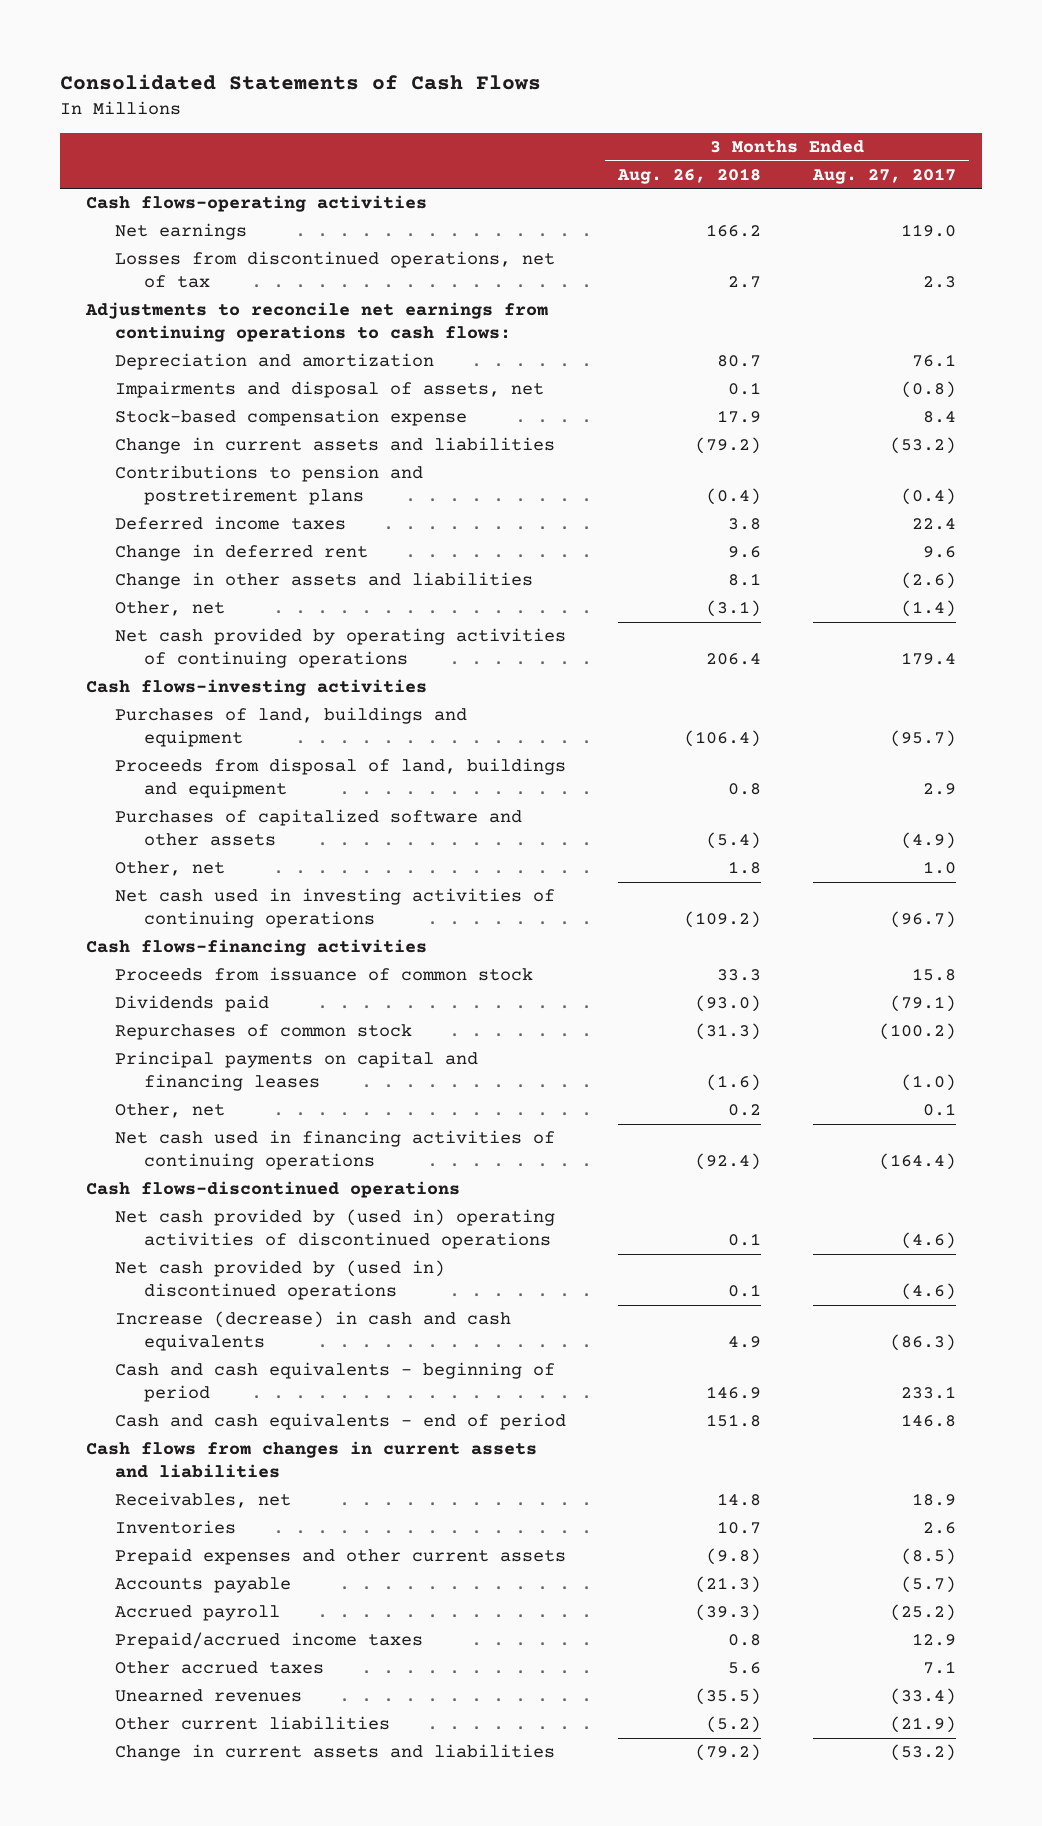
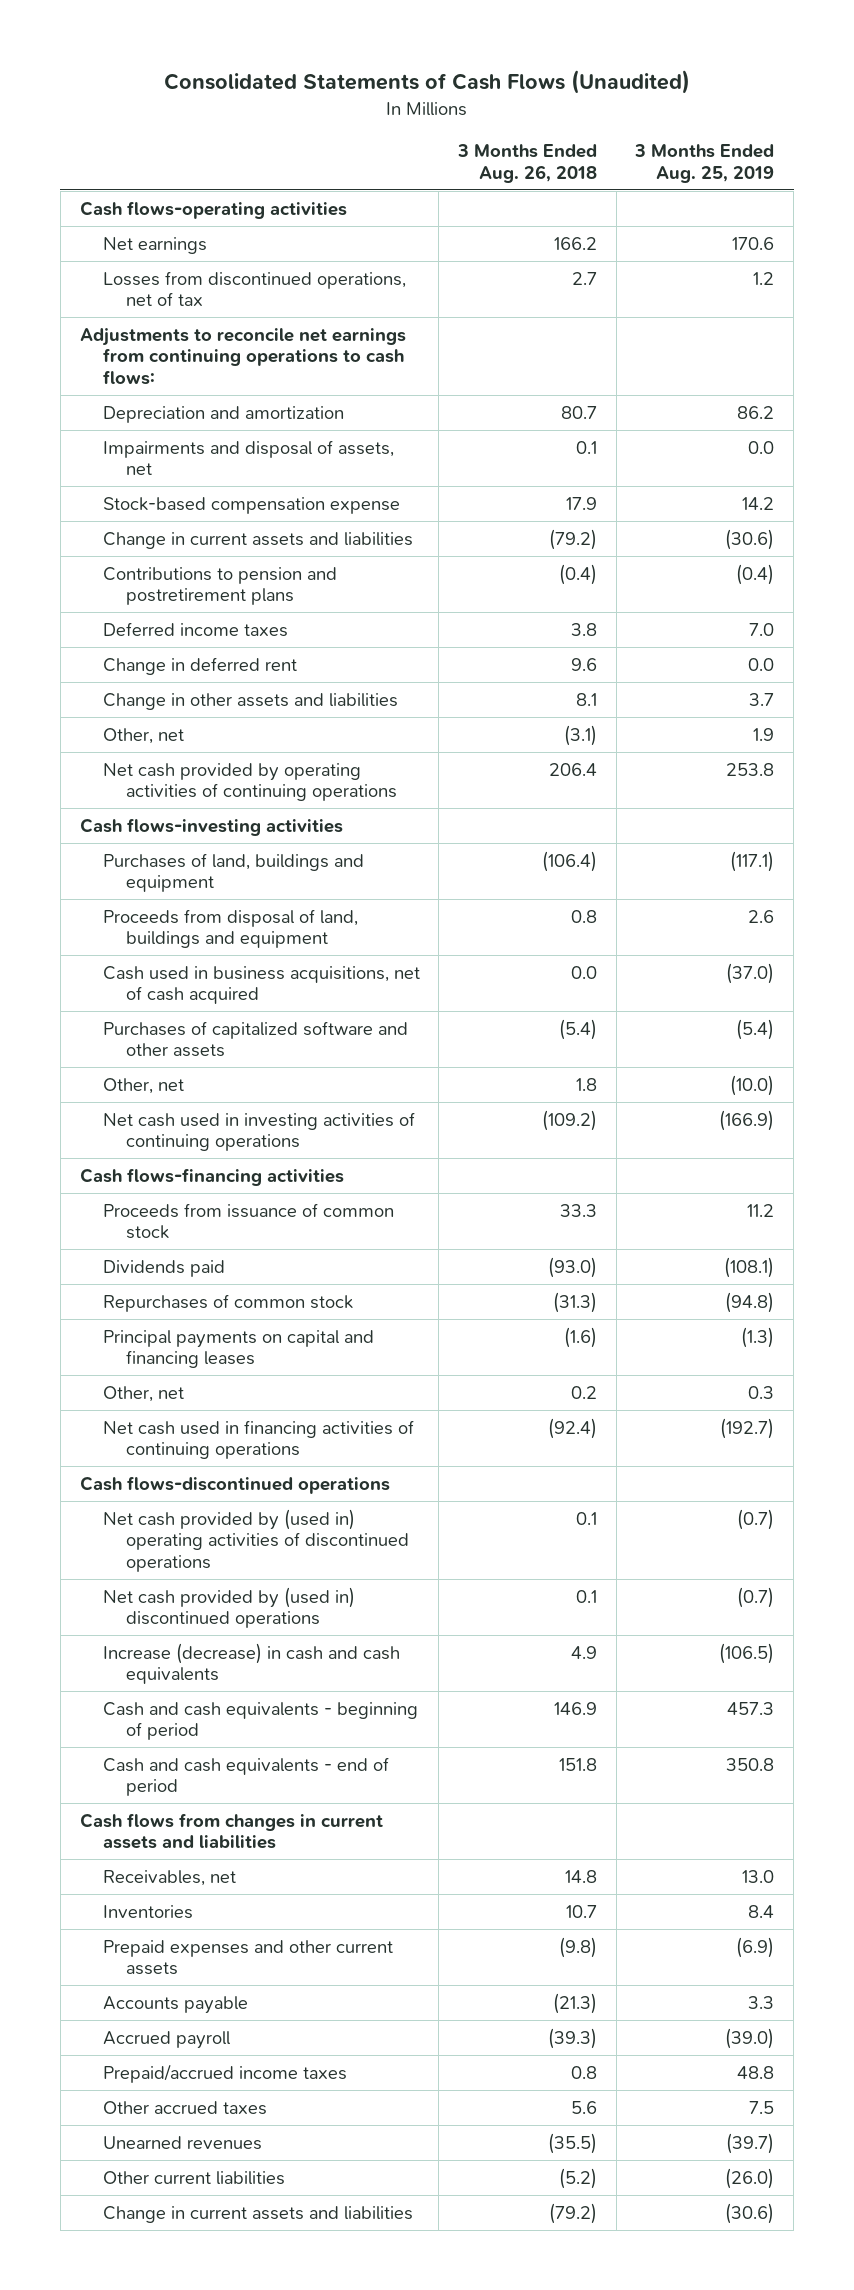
[60,73,542,90] Consolidated Statements of Cash Flows -> [164,70,691,95] Consolidated Statements of Cash Flows (Unaudited)
[812,167,957,184] Aug. 27, 2017 -> none
none -> [634,144,775,183] 3 Months Ended Aug. 25, 2019
none -> [102,965,420,1005] Cash used in business acquisitions, net of cash acquired

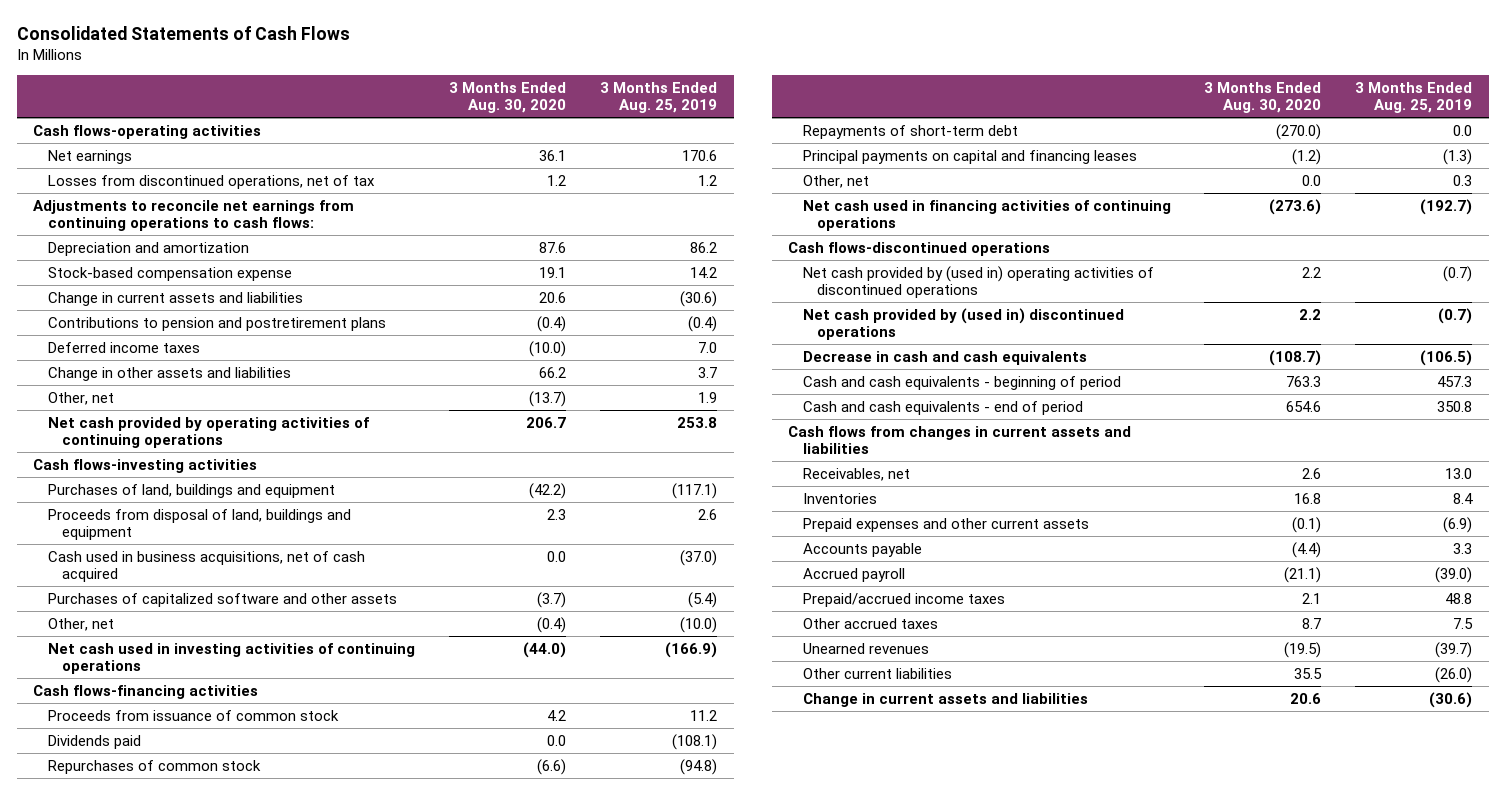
[164,70,691,95] Consolidated Statements of Cash Flows (Unaudited) -> [16,25,350,40] Consolidated Statements of Cash Flows
[457,144,598,183] 3 Months Ended Aug. 26, 2018 -> none
none -> [449,81,567,114] 3 Months Ended Aug. 30, 2020
[102,439,394,476] Impairments and disposal of assets, net -> none
[102,656,297,675] Change in deferred rent -> none
none -> [802,124,1018,139] Repayments of short-term debt
[102,1642,400,1685] Increase (decrease) in cash and cash equivalents -> [802,350,1087,365] Decrease in cash and cash equivalents

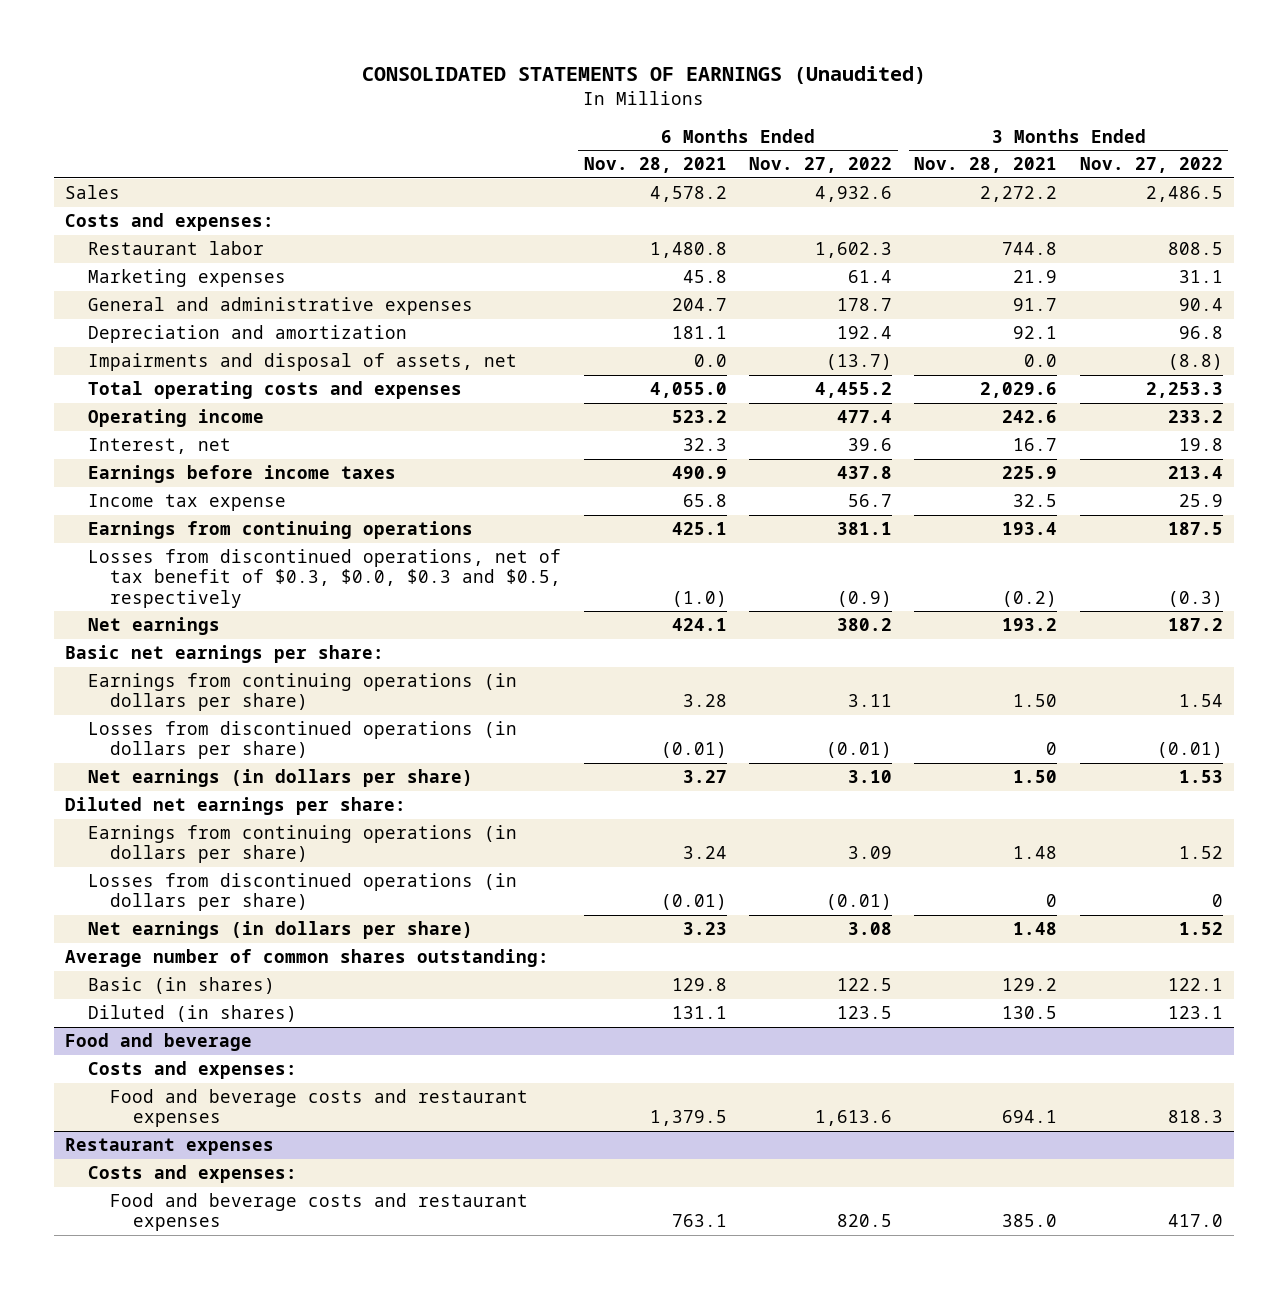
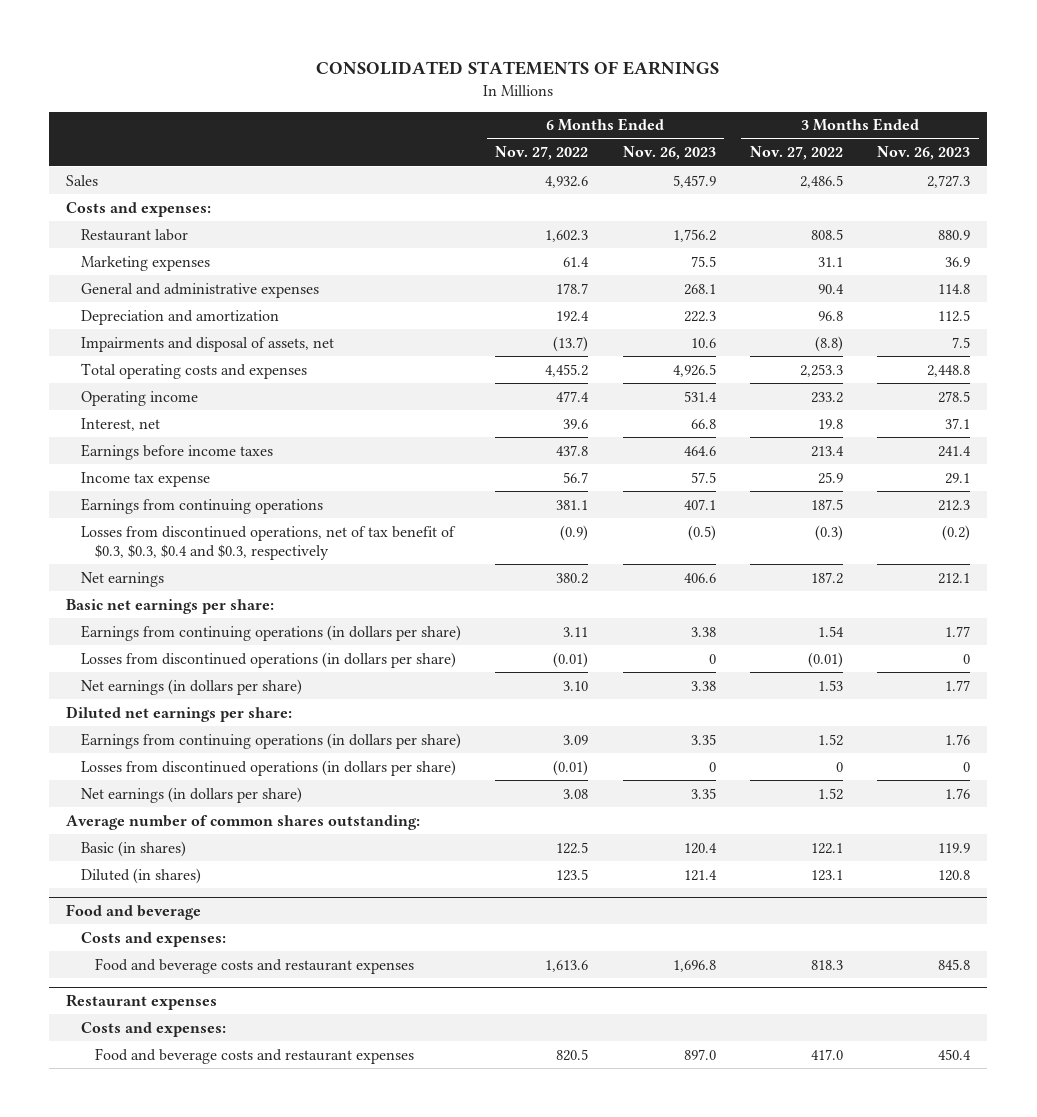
[361,66,926,85] CONSOLIDATED STATEMENTS OF EARNINGS (Unaudited) -> [316,61,720,76] CONSOLIDATED STATEMENTS OF EARNINGS
[583,157,727,174] Nov. 28, 2021 -> none
[914,157,1058,174] Nov. 28, 2021 -> none
none -> [622,146,716,161] Nov. 26, 2023
none -> [877,146,971,161] Nov. 26, 2023
[87,549,562,608] Losses from discontinued operations, net of tax benefit of $0.3, $0.0, $0.3 and $0.5, respectively -> [80,525,456,560] Losses from discontinued operations, net of tax benefit of $0.3, $0.3, $0.4 and $0.3, respectively

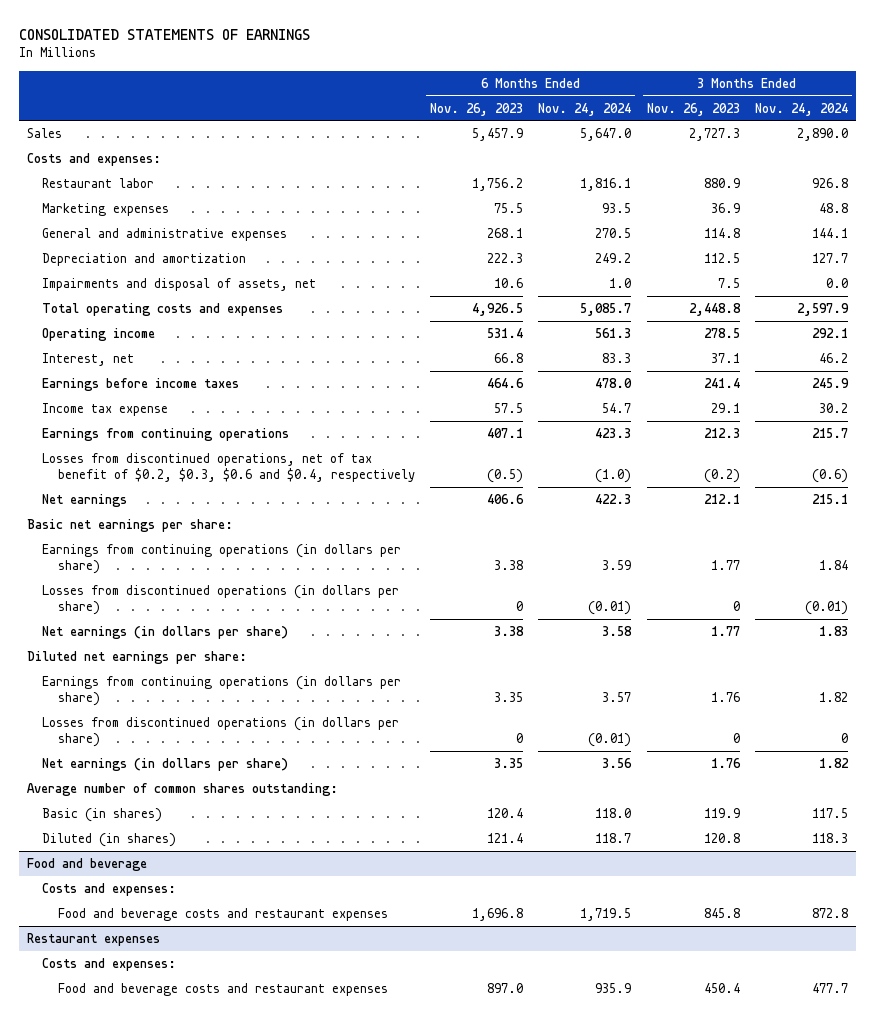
[495,146,589,161] Nov. 27, 2022 -> none
[749,146,843,161] Nov. 27, 2022 -> none
none -> [538,102,632,116] Nov. 24, 2024
none -> [755,102,849,116] Nov. 24, 2024
[80,525,456,560] Losses from discontinued operations, net of tax benefit of $0.3, $0.3, $0.4 and $0.3, respectively -> [42,452,415,483] Losses from discontinued operations, net of tax benefit of $0.2, $0.3, $0.6 and $0.4, respectively

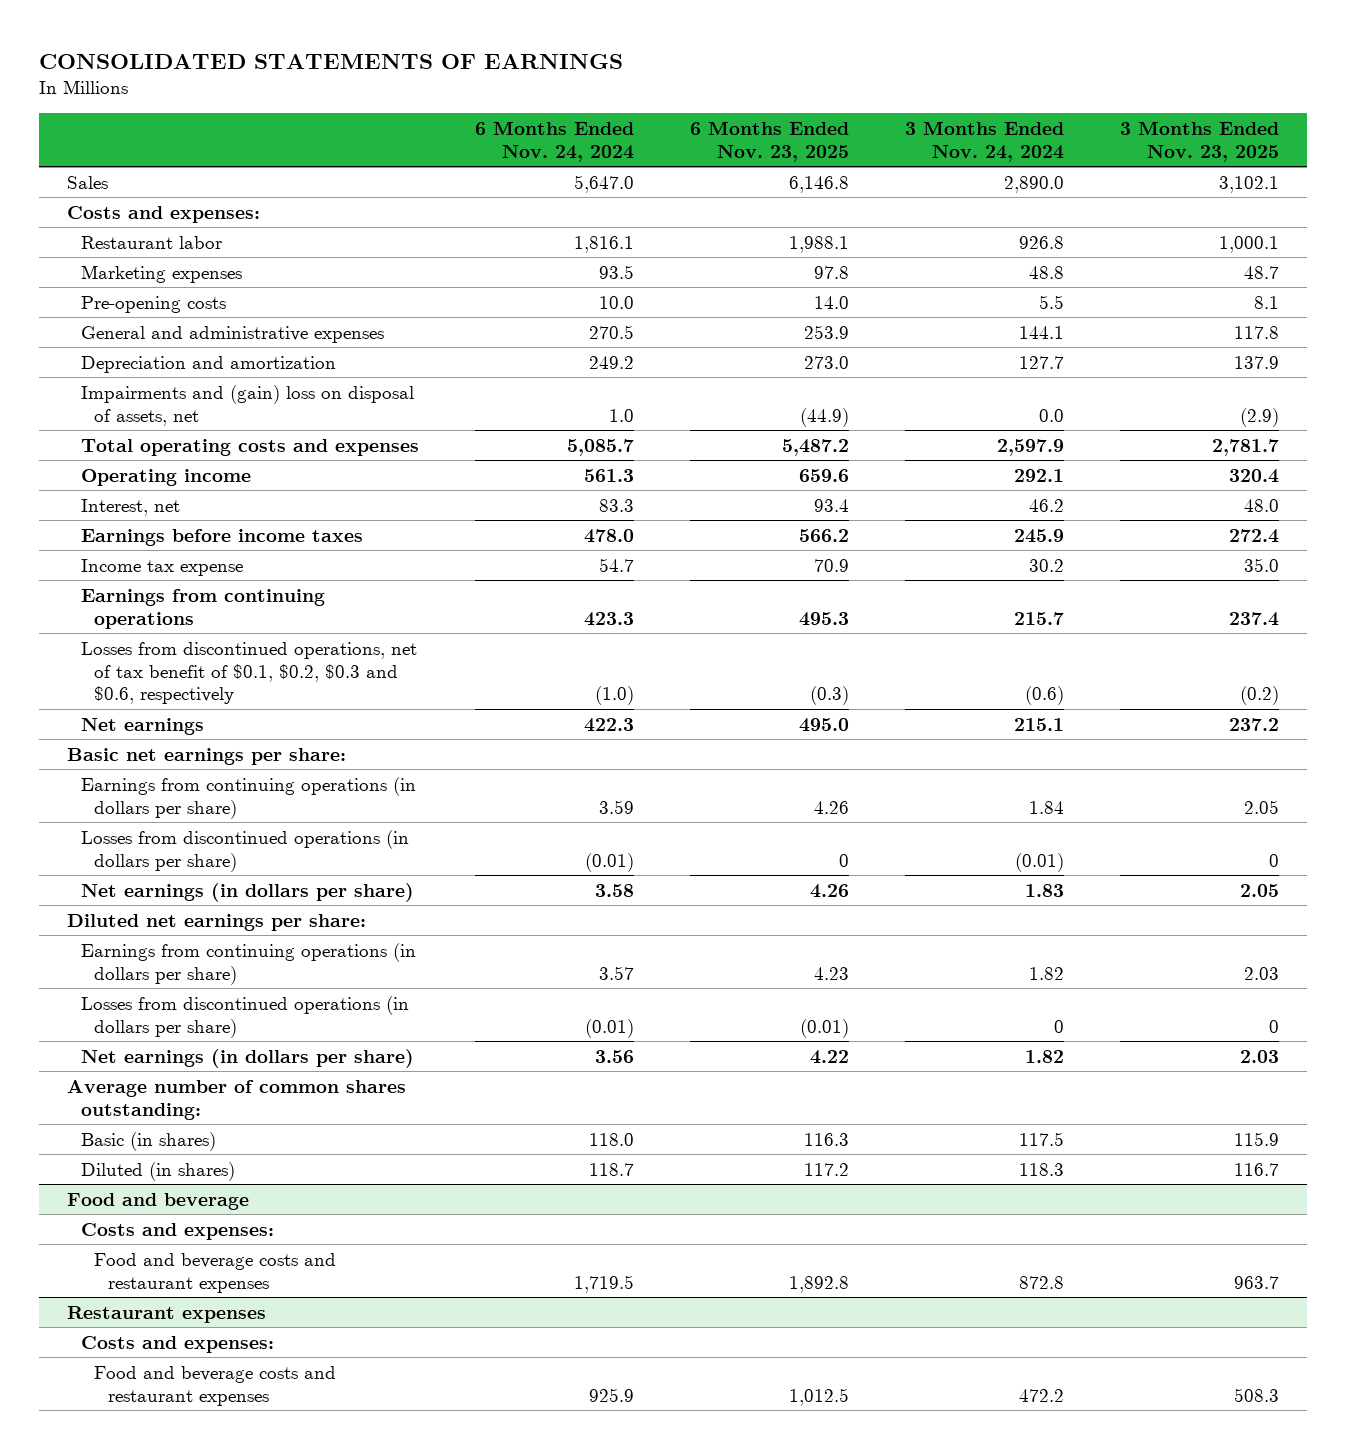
[430,102,524,116] Nov. 26, 2023 -> none
[646,102,740,116] Nov. 26, 2023 -> none
none -> [690,120,850,162] 6 Months Ended Nov. 23, 2025
none -> [1120,120,1280,162] 3 Months Ended Nov. 23, 2025
none -> [80,295,226,313] Pre-opening costs
[42,277,317,291] Impairments and disposal of assets, net -> [80,384,414,426] Impairments and (gain) loss on disposal of assets, net
[42,452,415,483] Losses from discontinued operations, net of tax benefit of $0.2, $0.3, $0.6 and $0.4, respectively -> [80,641,417,705] Losses from discontinued operations, net of tax benefit of $0.1, $0.2, $0.3 and $0.6, respectively
[595,982,632,993] 935.9 -> [588,1387,634,1402] 925.9
[812,982,849,993] 477.7 -> [1019,1388,1065,1402] 472.2

